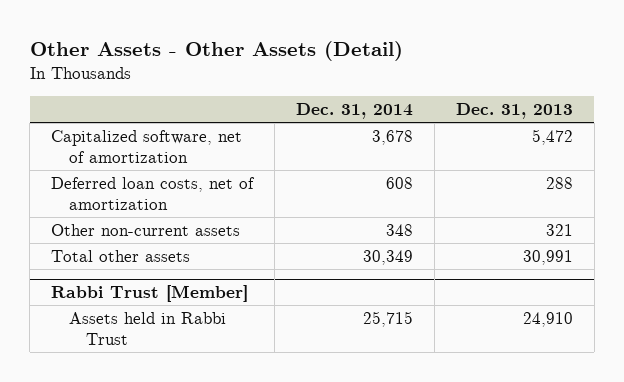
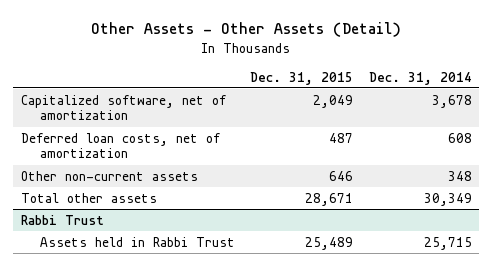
[455,102,573,119] Dec. 31, 2013 -> none
none -> [250,71,354,85] Dec. 31, 2015
[51,285,249,303] Rabbi Trust [Member] -> [21,214,105,225] Rabbi Trust

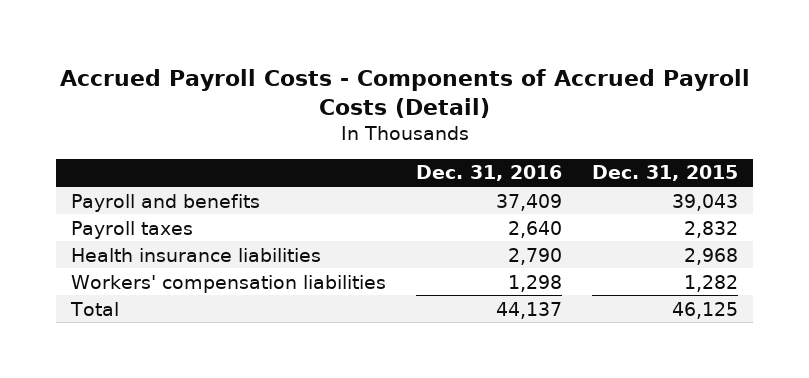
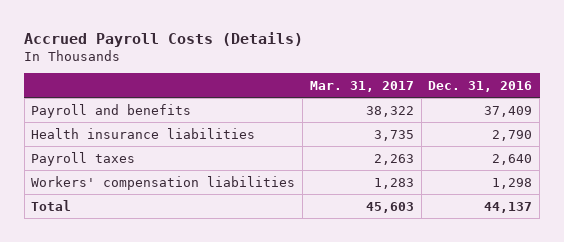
[59,68,750,118] Accrued Payroll Costs - Components of Accrued Payroll Costs (Detail) -> [24,31,304,47] Accrued Payroll Costs (Details)
[591,165,738,182] Dec. 31, 2015 -> none
none -> [309,80,414,92] Mar. 31, 2017
[71,220,194,239] Payroll taxes -> [31,151,136,166] Payroll taxes

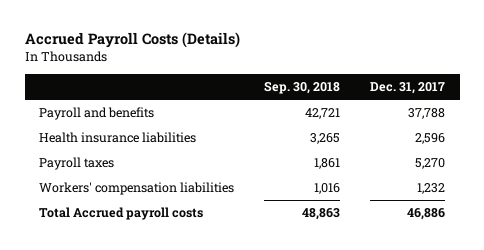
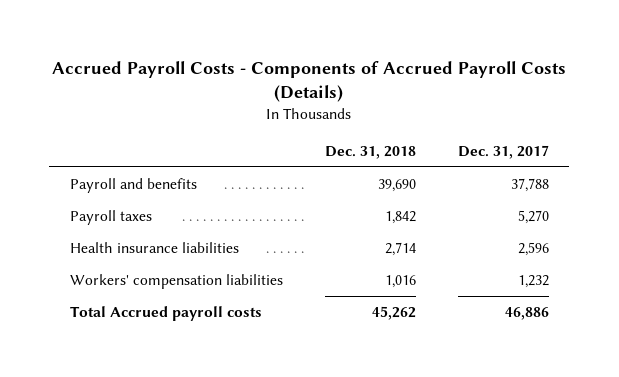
[24,32,240,49] Accrued Payroll Costs (Details) -> [52,60,567,102] Accrued Payroll Costs - Components of Accrued Payroll Costs (Details)
[264,80,341,94] Sep. 30, 2018 -> none
none -> [324,145,416,159] Dec. 31, 2018
[39,132,197,144] Health insurance liabilities -> [70,242,240,254] Health insurance liabilities

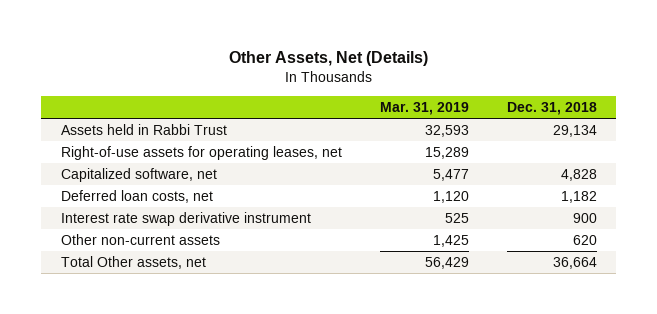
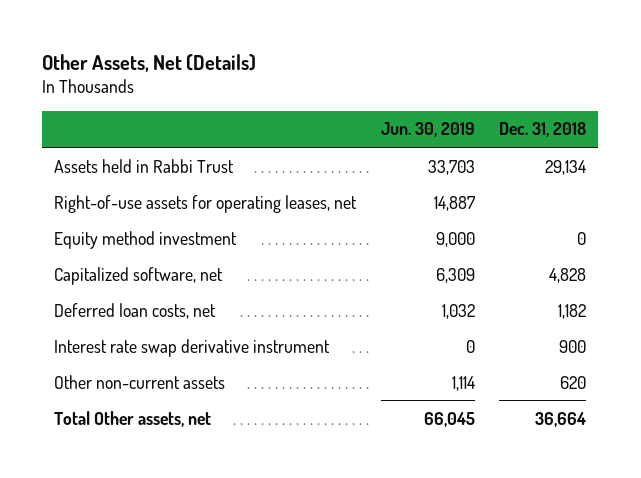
[379,101,469,115] Mar. 31, 2019 -> none
none -> [380,122,475,138] Jun. 30, 2019
none -> [54,230,238,249] Equity method investment

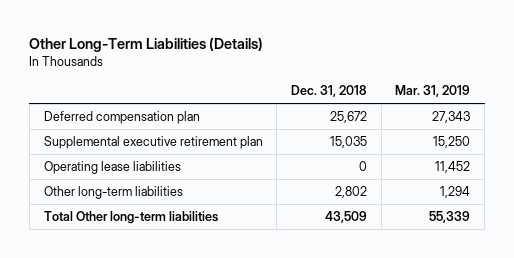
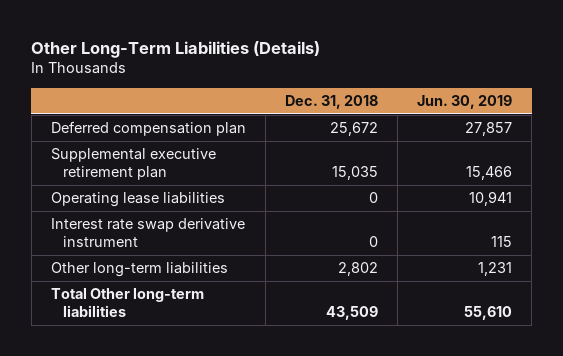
[395,85,471,98] Mar. 31, 2019 -> none
none -> [417,95,513,110] Jun. 30, 2019
none -> [50,218,245,247] Interest rate swap derivative instrument

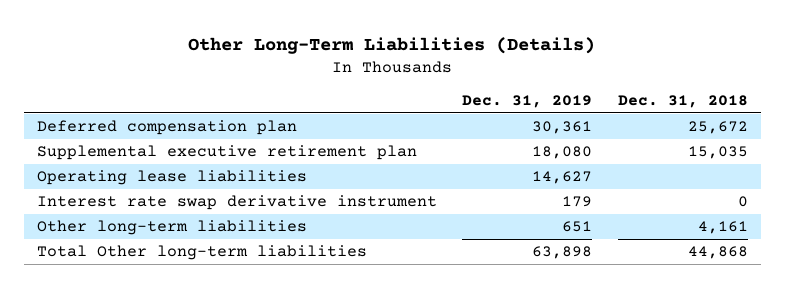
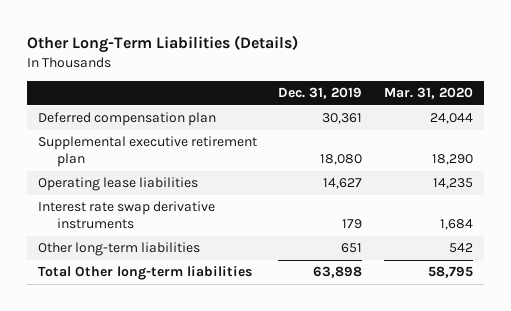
[618,95,749,109] Dec. 31, 2018 -> none
none -> [384,87,474,100] Mar. 31, 2020
[36,195,437,211] Interest rate swap derivative instrument -> [37,201,215,230] Interest rate swap derivative instruments

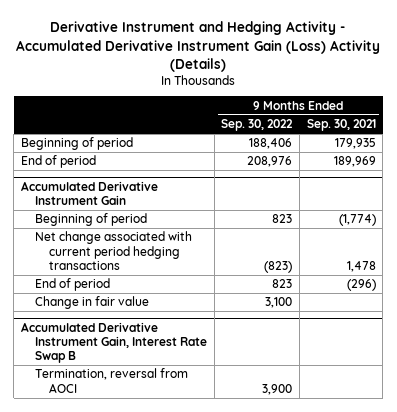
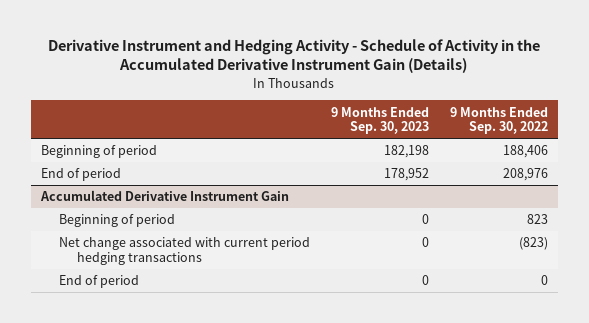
[16,21,381,72] Derivative Instrument and Hedging Activity - Accumulated Derivative Instrument Gain (Loss) Activity (Details) -> [48,38,541,74] Derivative Instrument and Hedging Activity - Schedule of Activity in the Accumulated Derivative Instrument Gain (Details)
[306,119,376,132] Sep. 30, 2021 -> none
none -> [330,106,429,135] 9 Months Ended Sep. 30, 2023
[35,296,150,310] Change in fair value -> none
[21,321,208,364] Accumulated Derivative Instrument Gain, Interest Rate Swap B -> none
[35,368,189,393] Termination, reversal from AOCI -> none
[272,279,293,289] 823 -> [540,275,548,286] 0

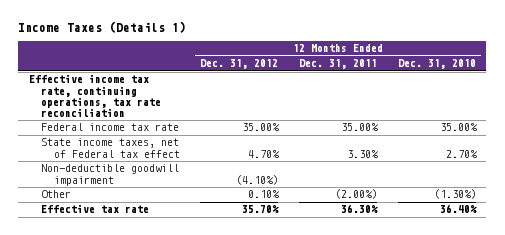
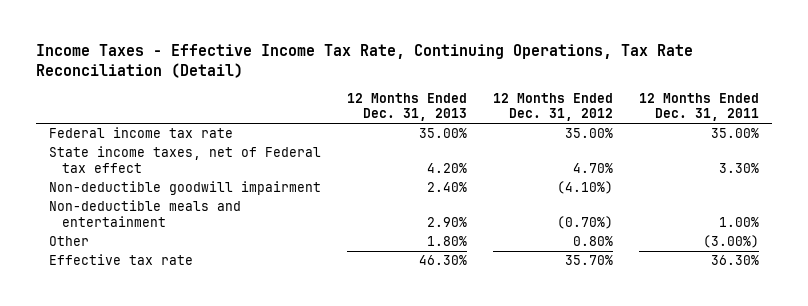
[18,21,187,34] Income Taxes (Details 1) -> [36,43,694,78] Income Taxes - Effective Income Tax Rate, Continuing Operations, Tax Rate Reconciliation (Detail)
[397,59,476,70] Dec. 31, 2010 -> none
none -> [347,92,468,122] 12 Months Ended Dec. 31, 2013
[28,74,162,117] Effective income tax rate, continuing operations, tax rate reconciliation -> none
none -> [49,200,242,227] Non-deductible meals and entertainment
[248,190,281,199] 0.10% -> [573,236,614,247] 0.80%
[335,189,378,200] (2.00%) -> [703,235,760,249] (3.00%)

